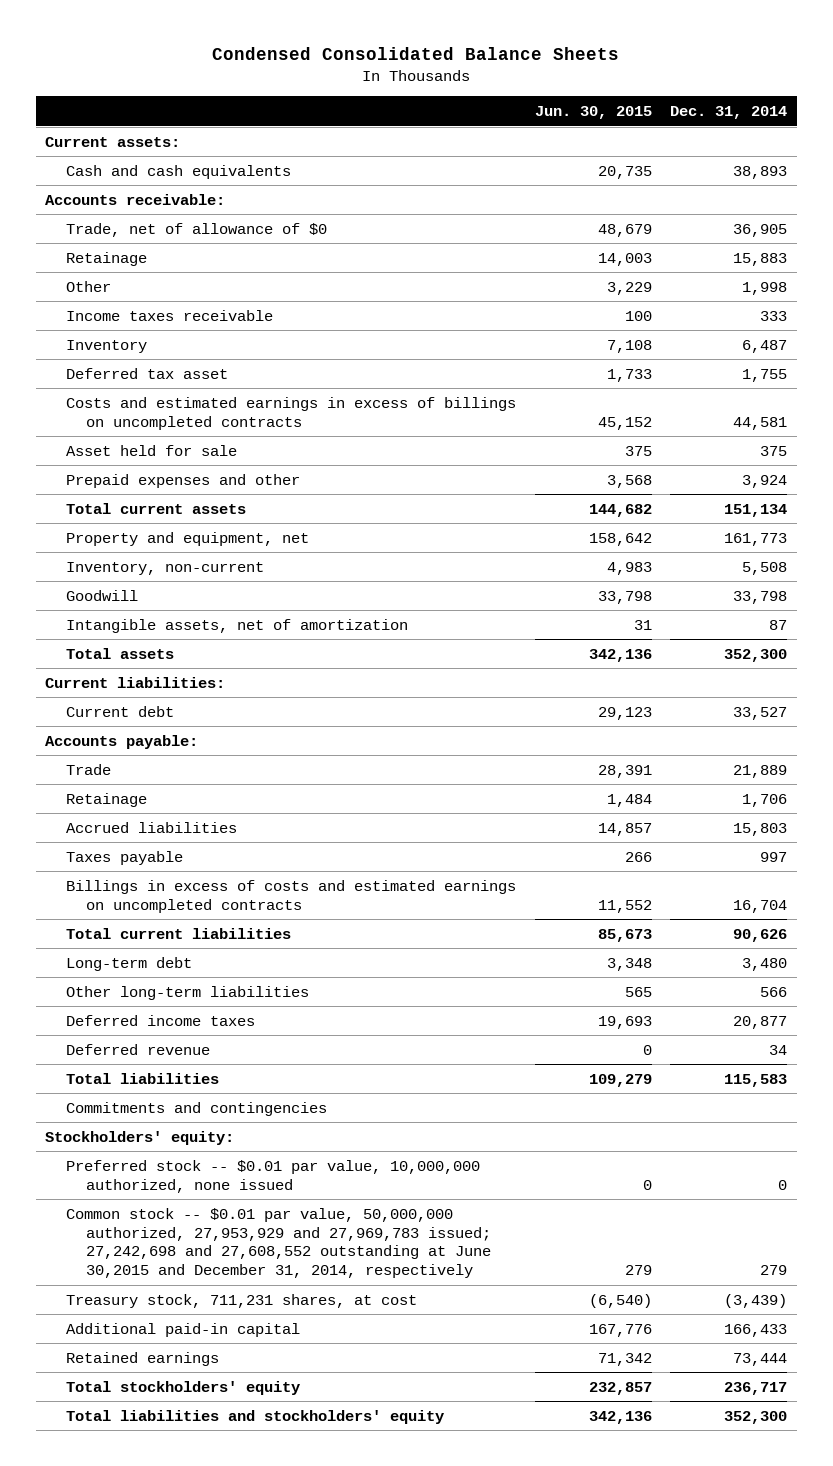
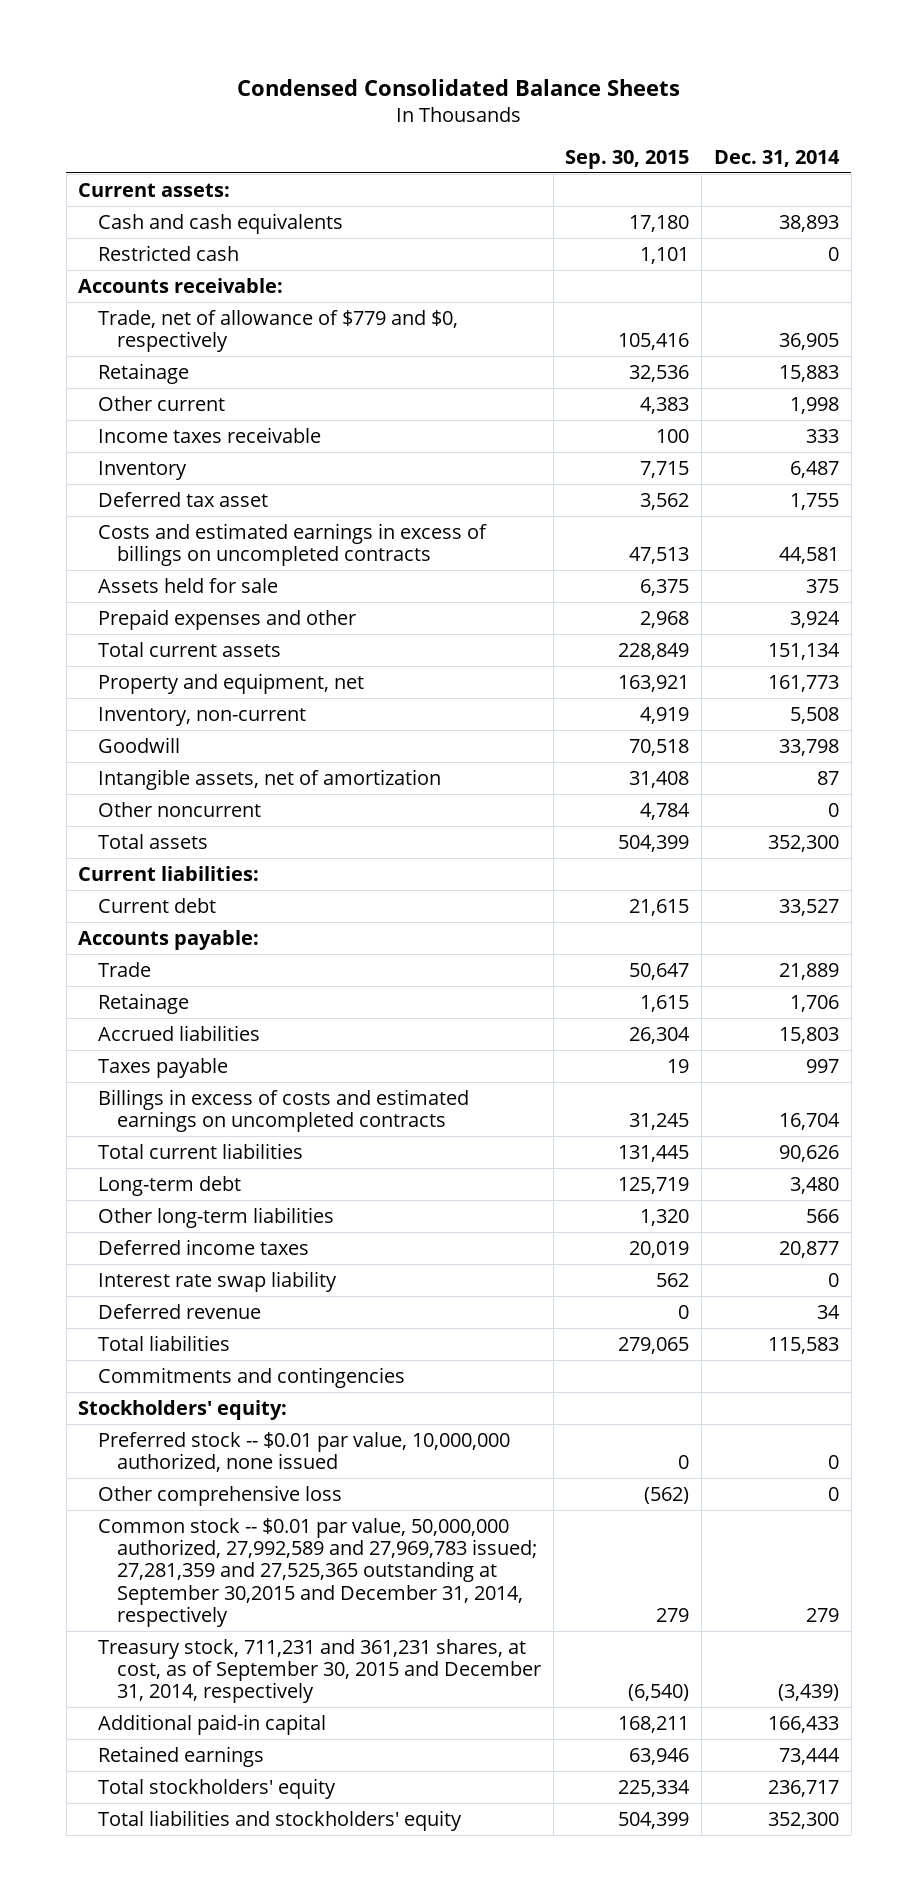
[534,105,652,119] Jun. 30, 2015 -> none
none -> [565,149,690,169] Sep. 30, 2015
none -> [97,244,239,261] Restricted cash
[65,222,327,237] Trade, net of allowance of $0 -> [97,309,458,352] Trade, net of allowance of $779 and $0, respectively
[65,280,111,292] Other -> [97,395,225,411] Other current
[65,444,237,456] Asset held for sale -> [97,577,278,593] Assets held for sale
none -> [97,801,261,817] Other noncurrent
none -> [97,1270,337,1292] Interest rate swap liability
none -> [97,1484,342,1506] Other comprehensive loss
[65,1207,492,1278] Common stock -- $0.01 par value, 50,000,000 authorized, 27,953,929 and 27,969,783 issued; 27,242,698 and 27,608,552 outstanding at June 30,2015 and December 31, 2014, respectively -> [97,1517,538,1628] Common stock -- $0.01 par value, 50,000,000 authorized, 27,992,589 and 27,969,783 issued; 27,281,359 and 27,525,365 outstanding at September 30,2015 and December 31, 2014, respectively
[65,1293,417,1308] Treasury stock, 711,231 shares, at cost -> [97,1638,542,1704] Treasury stock, 711,231 and 361,231 shares, at cost, as of September 30, 2015 and December 31, 2014, respectively

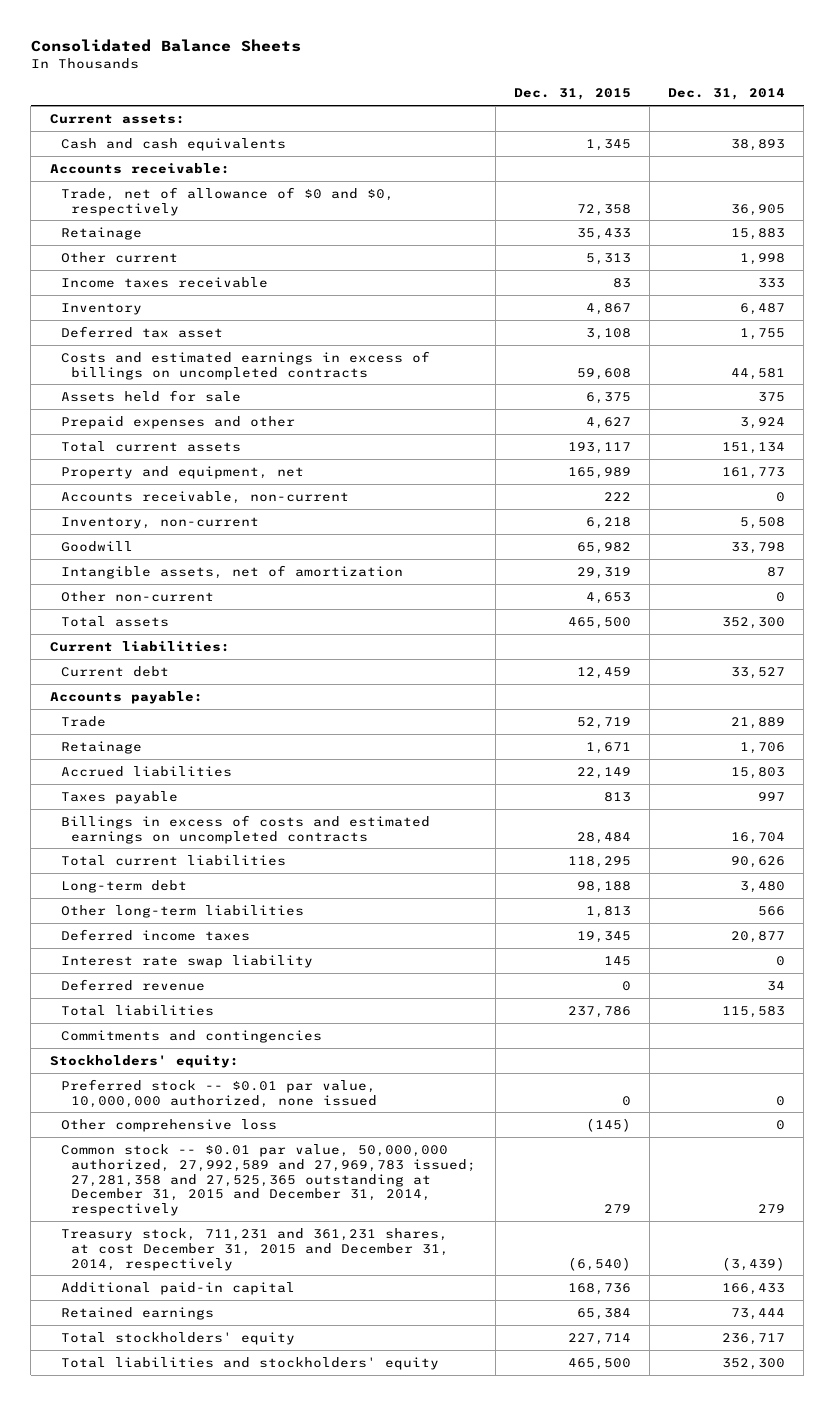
[236,79,680,97] Condensed Consolidated Balance Sheets -> [30,38,301,52] Consolidated Balance Sheets
[565,149,690,169] Sep. 30, 2015 -> none
none -> [513,88,631,101] Dec. 31, 2015
[97,244,239,261] Restricted cash -> none
[97,309,458,352] Trade, net of allowance of $779 and $0, respectively -> [60,186,394,216] Trade, net of allowance of $0 and $0, respectively
none -> [60,490,349,504] Accounts receivable, non-current
[97,801,261,817] Other noncurrent -> [60,590,214,602] Other non-current
[97,1517,538,1628] Common stock -- $0.01 par value, 50,000,000 authorized, 27,992,589 and 27,969,783 issued; 27,281,359 and 27,525,365 outstanding at September 30,2015 and December 31, 2014, respectively -> [60,1143,477,1217] Common stock -- $0.01 par value, 50,000,000 authorized, 27,992,589 and 27,969,783 issued; 27,281,358 and 27,525,365 outstanding at December 31, 2015 and December 31, 2014, respectively
[97,1638,542,1704] Treasury stock, 711,231 and 361,231 shares, at cost, as of September 30, 2015 and December 31, 2014, respectively -> [60,1227,450,1271] Treasury stock, 711,231 and 361,231 shares, at cost December 31, 2015 and December 31, 2014, respectively

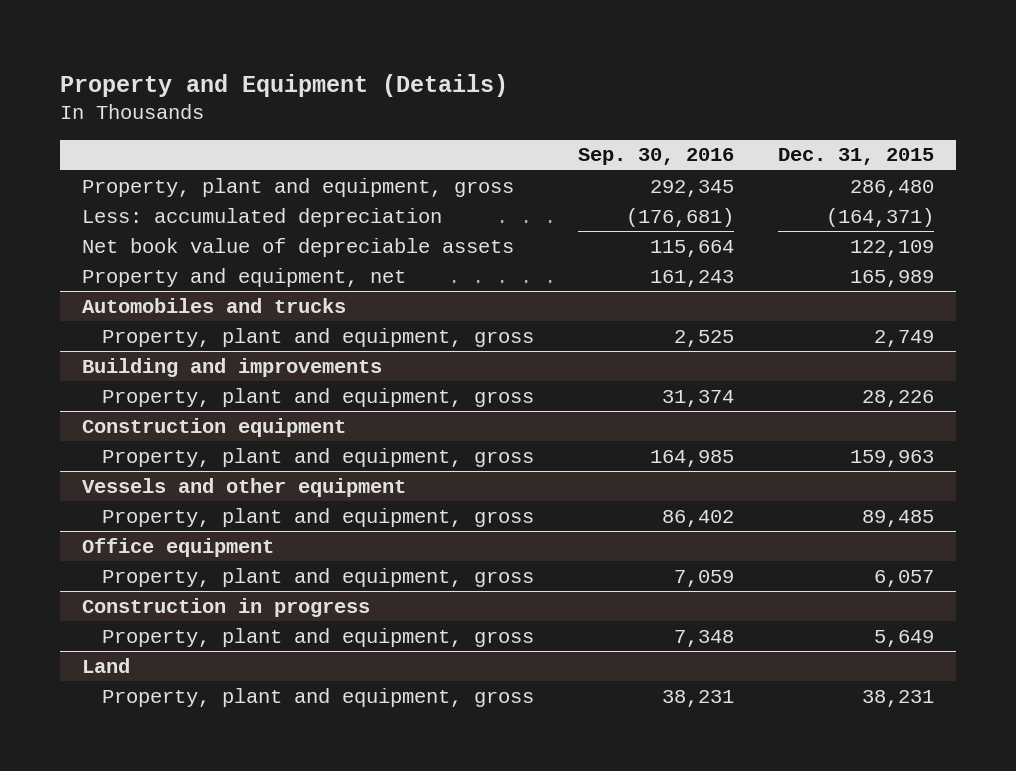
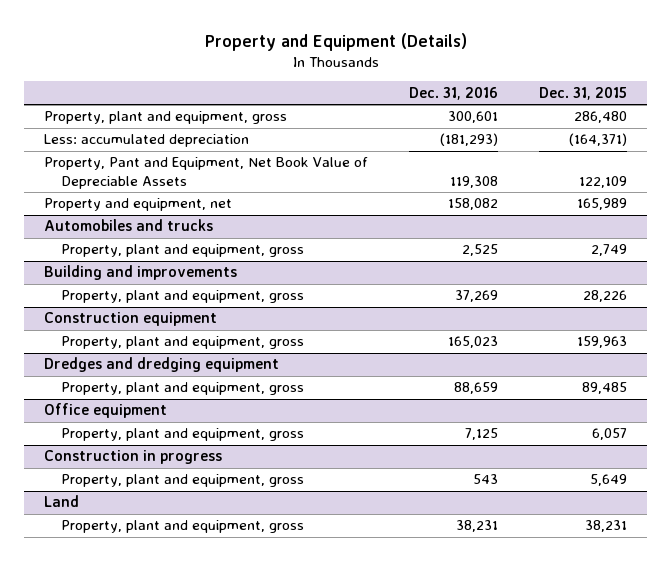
[577,148,734,166] Sep. 30, 2016 -> none
none -> [408,86,498,100] Dec. 31, 2016
[81,237,514,257] Net book value of depreciable assets -> [44,157,369,189] Property, Pant and Equipment, Net Book Value of Depreciable Assets
[81,477,406,497] Vessels and other equipment -> [44,357,280,373] Dredges and dredging equipment

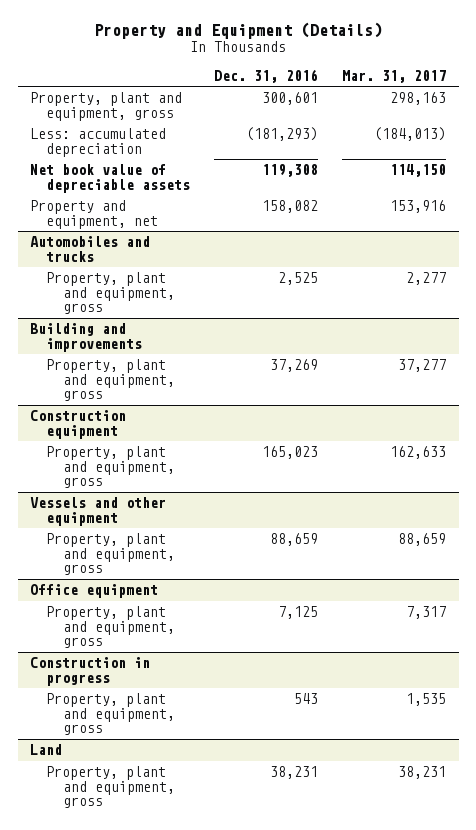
[538,86,627,100] Dec. 31, 2015 -> none
none -> [342,69,447,83] Mar. 31, 2017
[44,157,369,189] Property, Pant and Equipment, Net Book Value of Depreciable Assets -> [29,164,191,193] Net book value of depreciable assets
[44,357,280,373] Dredges and dredging equipment -> [29,497,166,526] Vessels and other equipment

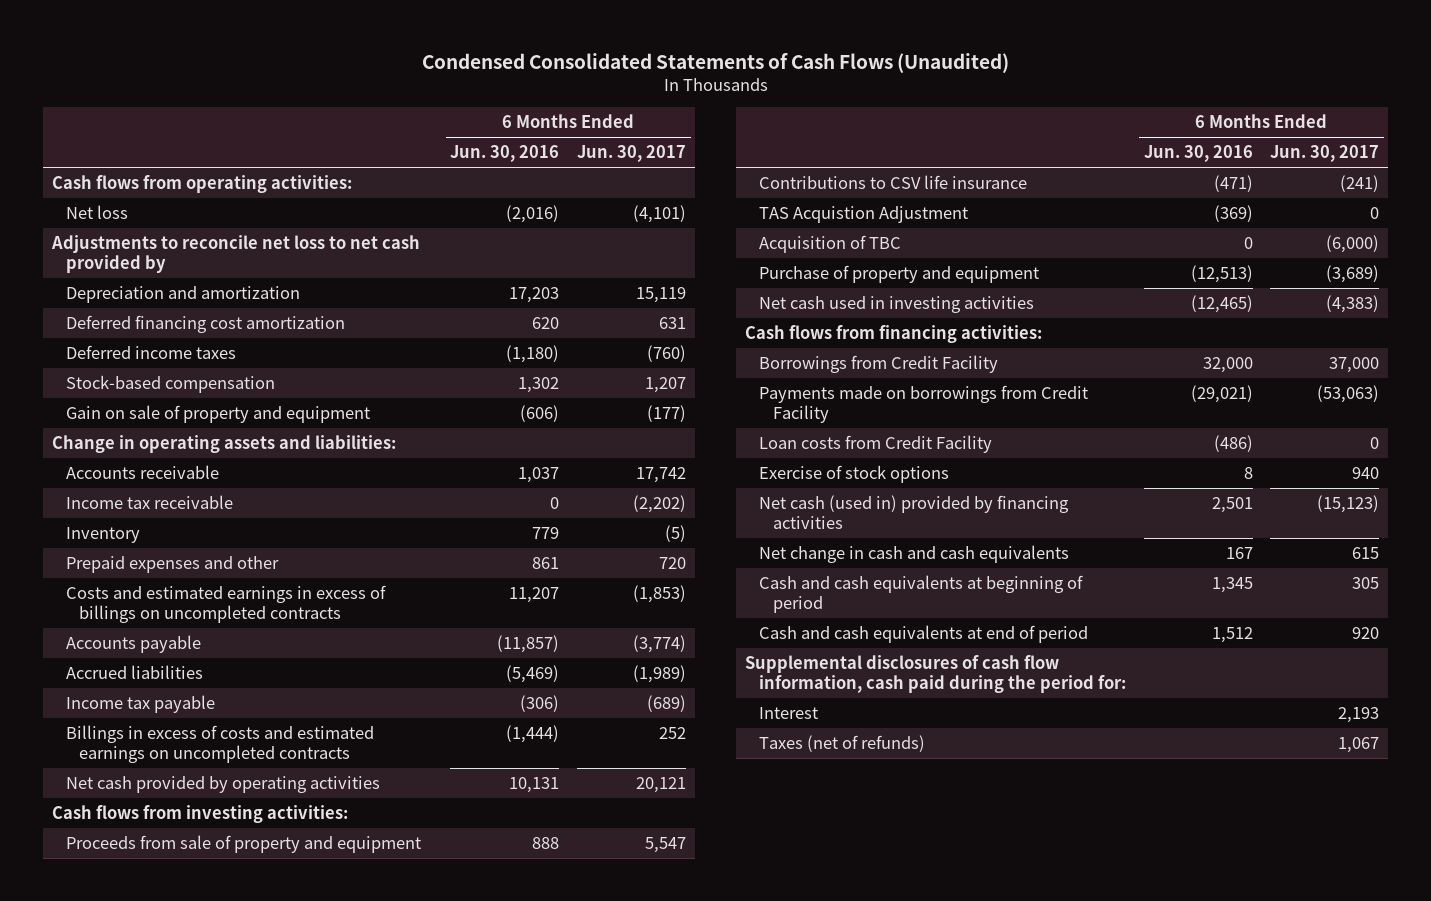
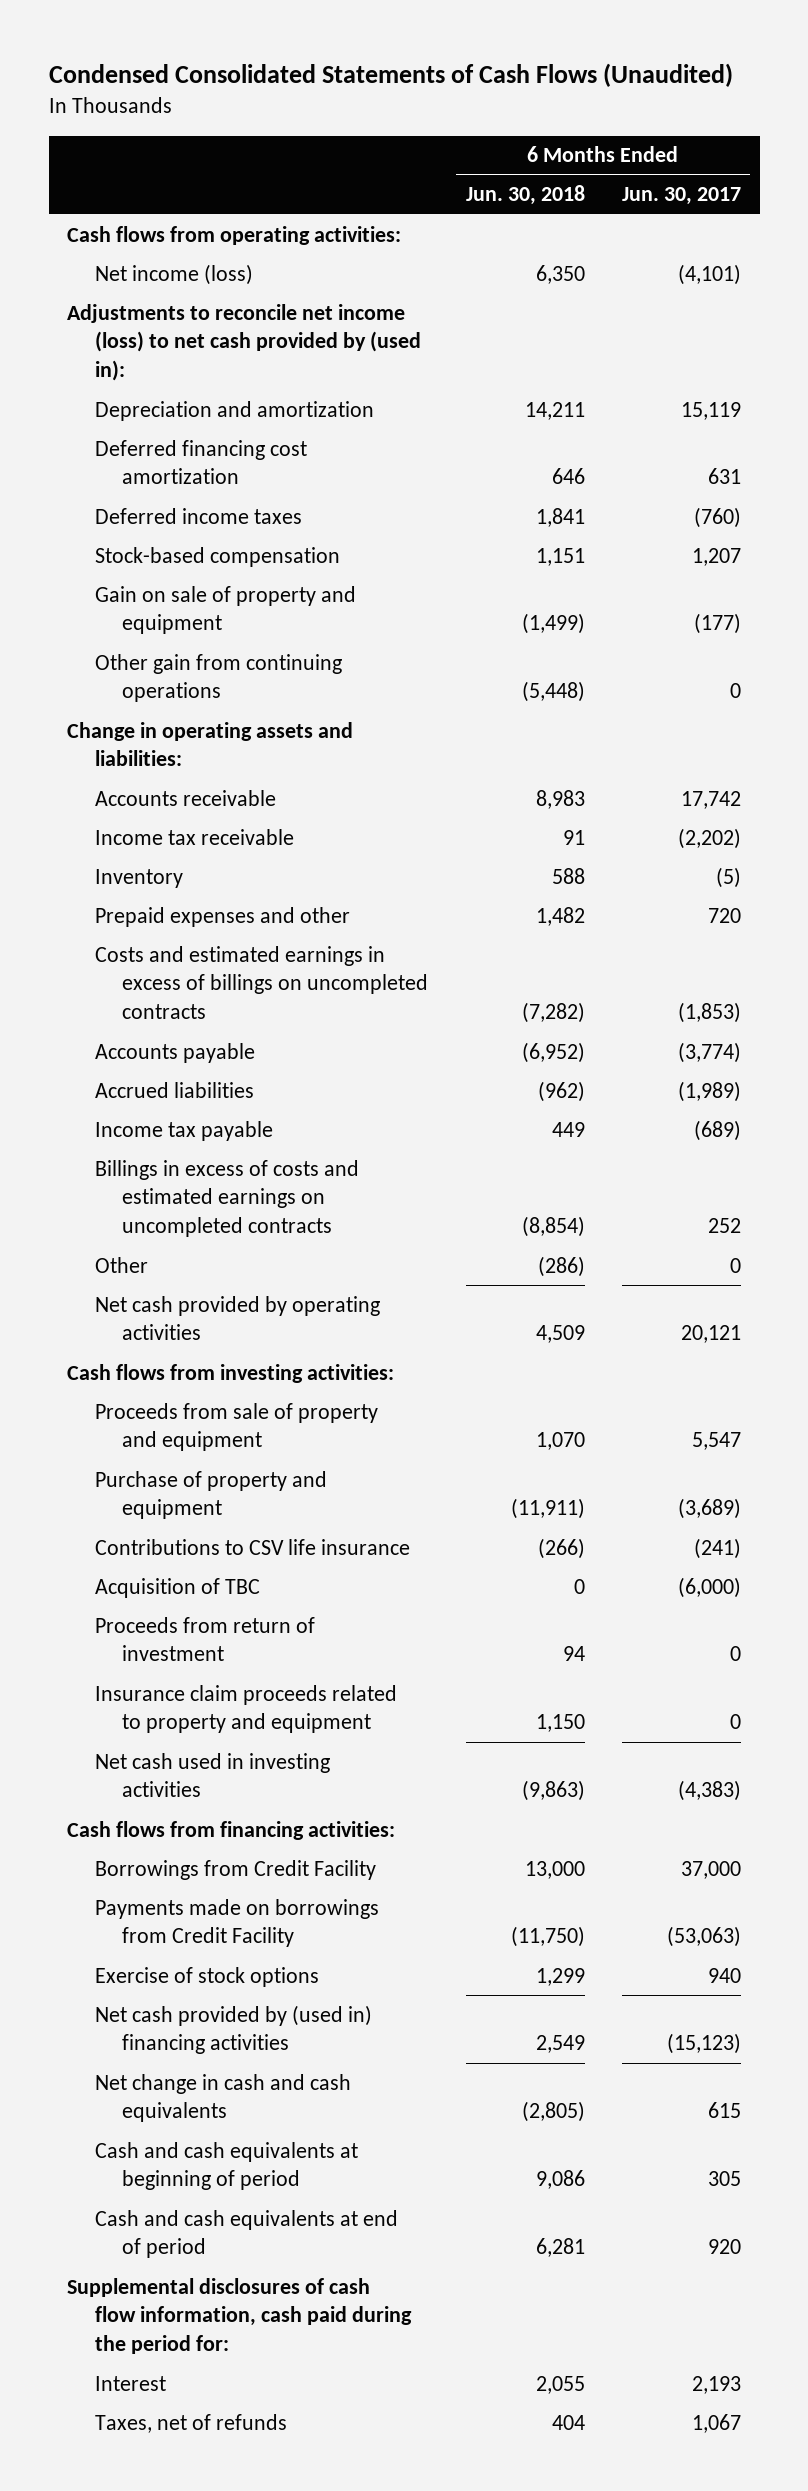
[450,145,560,163] Jun. 30, 2016 -> none
none -> [465,185,585,206] Jun. 30, 2018
[65,205,128,220] Net loss -> [94,263,253,285] Net income (loss)
[50,235,420,273] Adjustments to reconcile net loss to net cash provided by -> [67,303,421,382] Adjustments to reconcile net income (loss) to net cash provided by (used in):
none -> [94,653,342,703] Other gain from continuing operations
none -> [94,1256,148,1273] Other
[758,265,1039,284] Purchase of property and equipment -> [94,1470,327,1520] Purchase of property and equipment
[758,206,968,224] TAS Acquistion Adjustment -> none
none -> [94,1616,315,1662] Proceeds from return of investment
none -> [94,1684,397,1734] Insurance claim proceeds related to property and equipment
[758,435,992,454] Loan costs from Credit Facility -> none
[758,495,1069,529] Net cash (used in) provided by financing activities -> [94,2004,372,2055] Net cash provided by (used in) financing activities
[758,735,925,753] Taxes (net of refunds) -> [94,2413,287,2433] Taxes, net of refunds

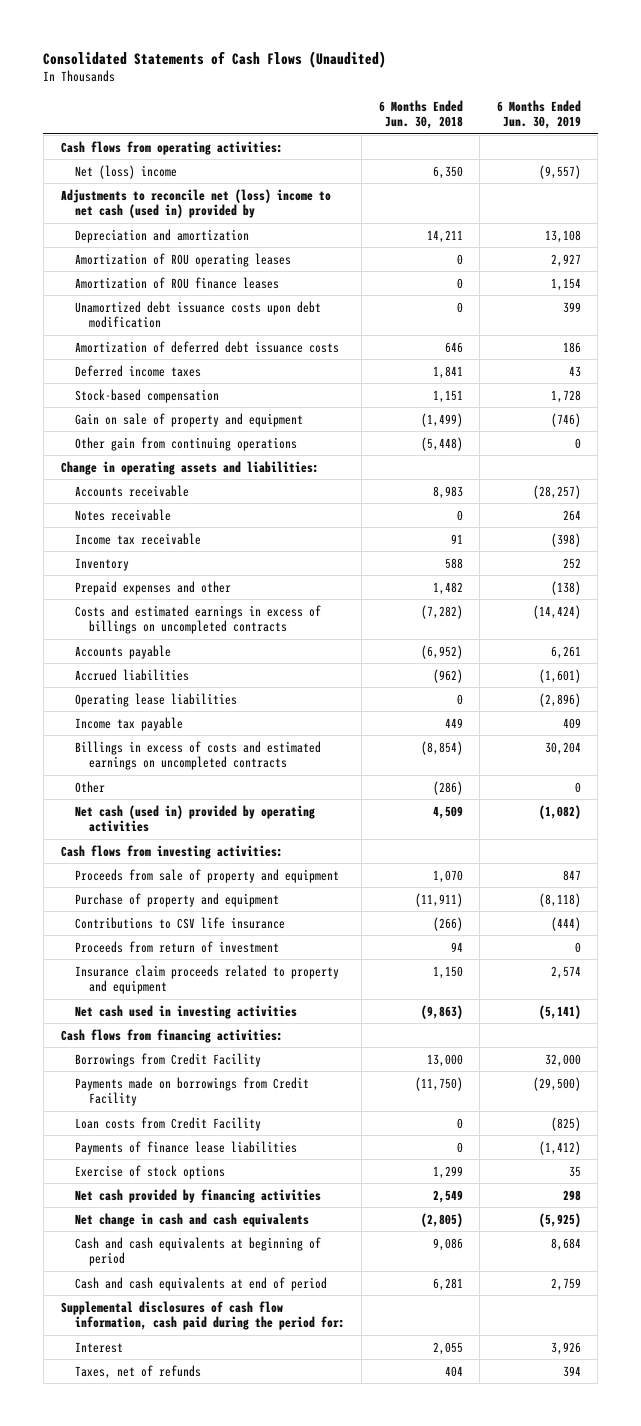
[48,63,733,88] Condensed Consolidated Statements of Cash Flows (Unaudited) -> [43,50,387,68] Consolidated Statements of Cash Flows (Unaudited)
[622,187,742,206] Jun. 30, 2017 -> none
none -> [496,99,581,130] 6 Months Ended Jun. 30, 2019
[94,263,253,285] Net income (loss) -> [74,164,177,179] Net (loss) income
[67,303,421,382] Adjustments to reconcile net income (loss) to net cash provided by (used in): -> [60,188,331,219] Adjustments to reconcile net (loss) income to net cash (used in) provided by
none -> [74,252,291,267] Amortization of ROU operating leases
none -> [74,276,279,289] Amortization of ROU finance leases
none -> [74,300,321,329] Unamortized debt issuance costs upon debt modification
[94,439,307,485] Deferred financing cost amortization -> [74,340,339,353] Amortization of deferred debt issuance costs
none -> [74,508,171,521] Notes receivable
none -> [74,692,237,707] Operating lease liabilities
[94,1295,380,1341] Net cash provided by operating activities -> [74,804,315,833] Net cash (used in) provided by operating activities
[94,1577,260,1598] Acquisition of TBC -> none
none -> [74,1116,261,1131] Loan costs from Credit Facility
none -> [74,1140,297,1155] Payments of finance lease liabilities
[94,2004,372,2055] Net cash provided by (used in) financing activities -> [74,1188,321,1203] Net cash provided by financing activities

